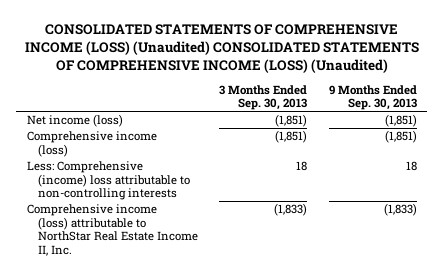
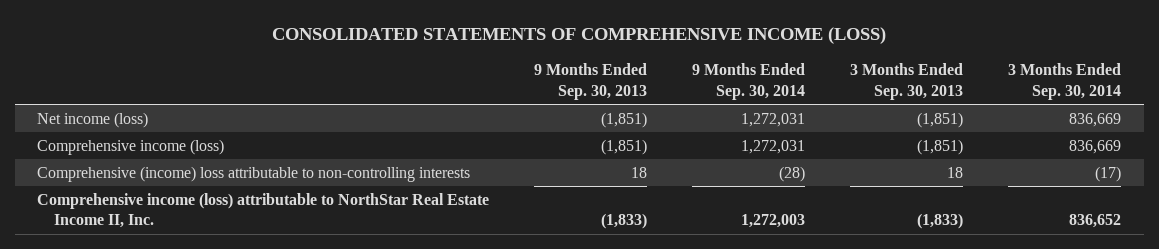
[24,24,419,73] CONSOLIDATED STATEMENTS OF COMPREHENSIVE INCOME (LOSS) (Unaudited) CONSOLIDATED STATEMENTS OF COMPREHENSIVE INCOME (LOSS) (Unaudited) -> [272,27,887,45] CONSOLIDATED STATEMENTS OF COMPREHENSIVE INCOME (LOSS)
none -> [692,63,806,100] 9 Months Ended Sep. 30, 2014
none -> [1008,63,1122,100] 3 Months Ended Sep. 30, 2014
[26,161,191,201] Less: Comprehensive (income) loss attributable to non-controlling interests -> [37,165,471,182] Comprehensive (income) loss attributable to non-controlling interests

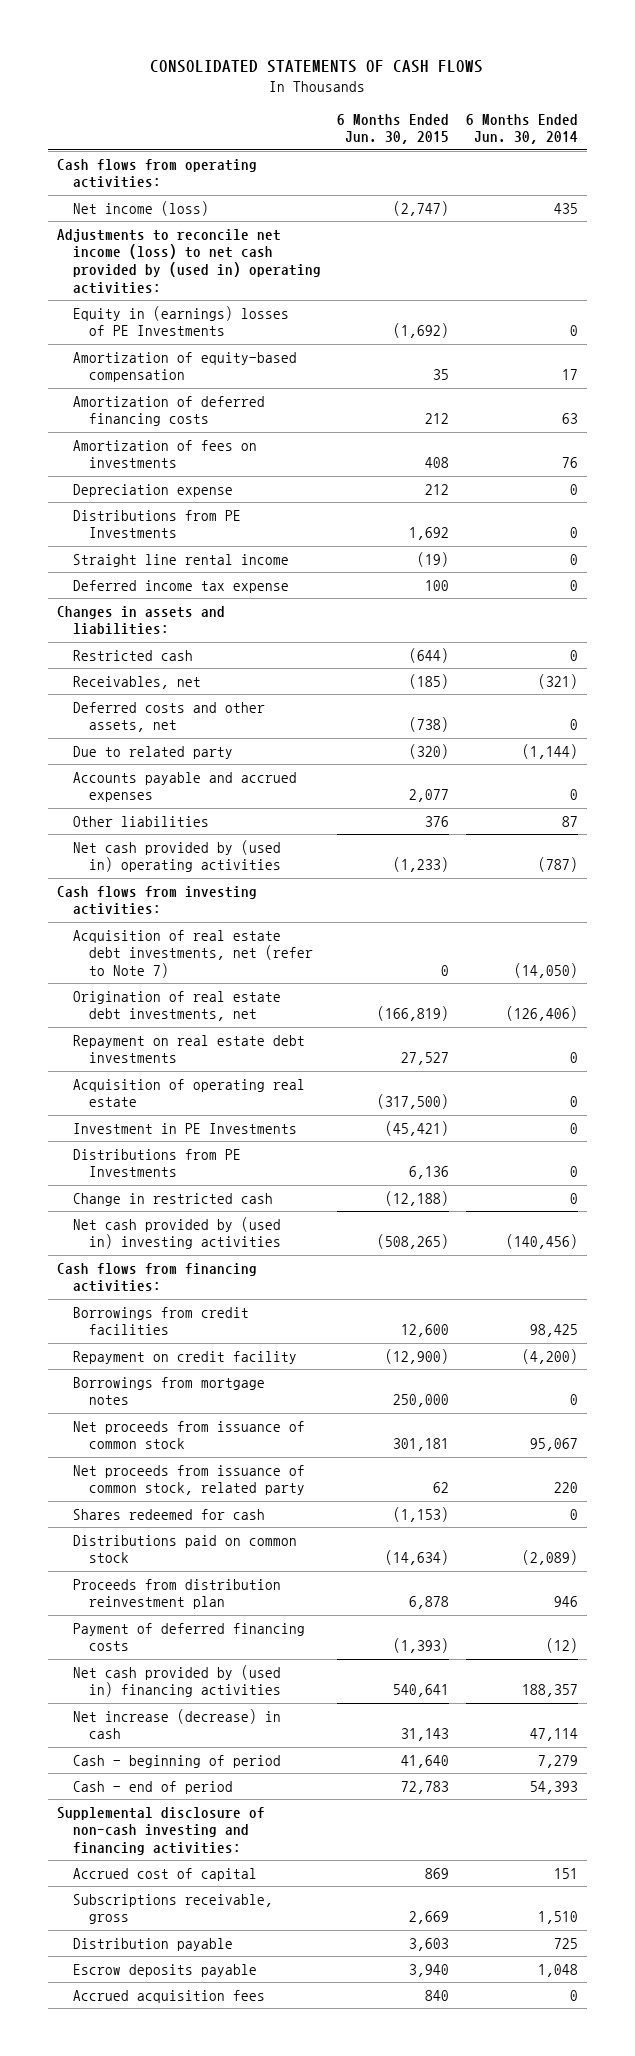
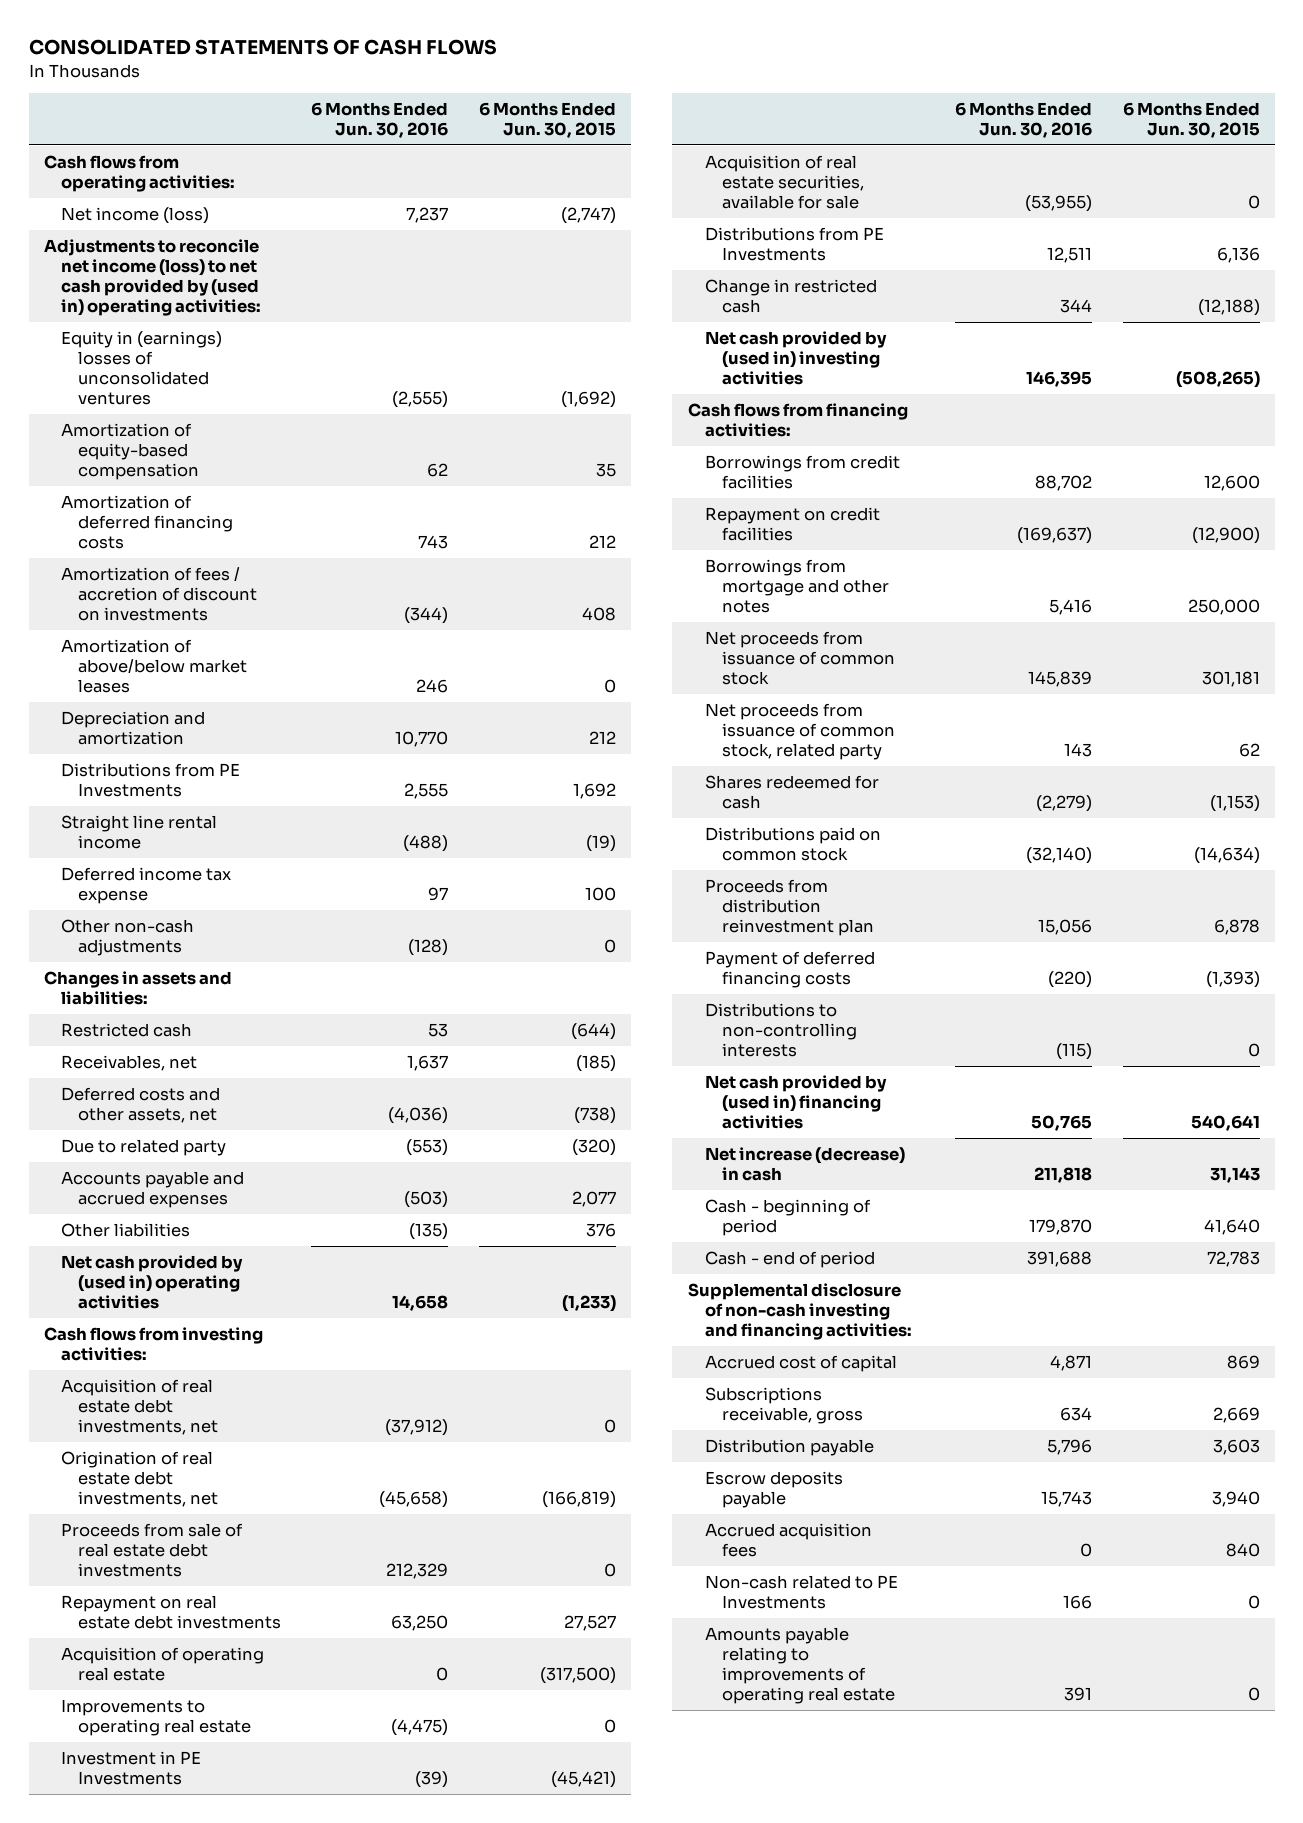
[466,113,579,145] 6 Months Ended Jun. 30, 2014 -> none
none -> [311,101,449,139] 6 Months Ended Jun. 30, 2016
[72,305,289,337] Equity in (earnings) losses of PE Investments -> [60,330,222,406] Equity in (earnings) losses of unconsolidated ventures
[72,439,257,469] Amortization of fees on investments -> [60,566,257,622] Amortization of fees / accretion of discount on investments
none -> [60,638,247,694] Amortization of above/below market leases
[72,483,233,497] Depreciation expense -> [60,710,205,746] Depreciation and amortization
none -> [60,918,194,957] Other non-cash adjustments
[72,929,313,979] Acquisition of real estate debt investments, net (refer to Note 7) -> [60,1378,218,1436] Acquisition of real estate debt investments, net
none -> [60,1522,243,1578] Proceeds from sale of real estate debt investments
none -> [60,1698,251,1737] Improvements to operating real estate
none -> [704,154,864,210] Acquisition of real estate securities, available for sale
[72,1350,297,1364] Repayment on credit facility -> [704,506,880,542] Repayment on credit facilities
[72,1376,265,1406] Borrowings from mortgage notes -> [704,558,889,614] Borrowings from mortgage and other notes
none -> [704,1002,857,1058] Distributions to non-controlling interests
none -> [704,1574,898,1610] Non-cash related to PE Investments
none -> [704,1626,895,1705] Amounts payable relating to improvements of operating real estate

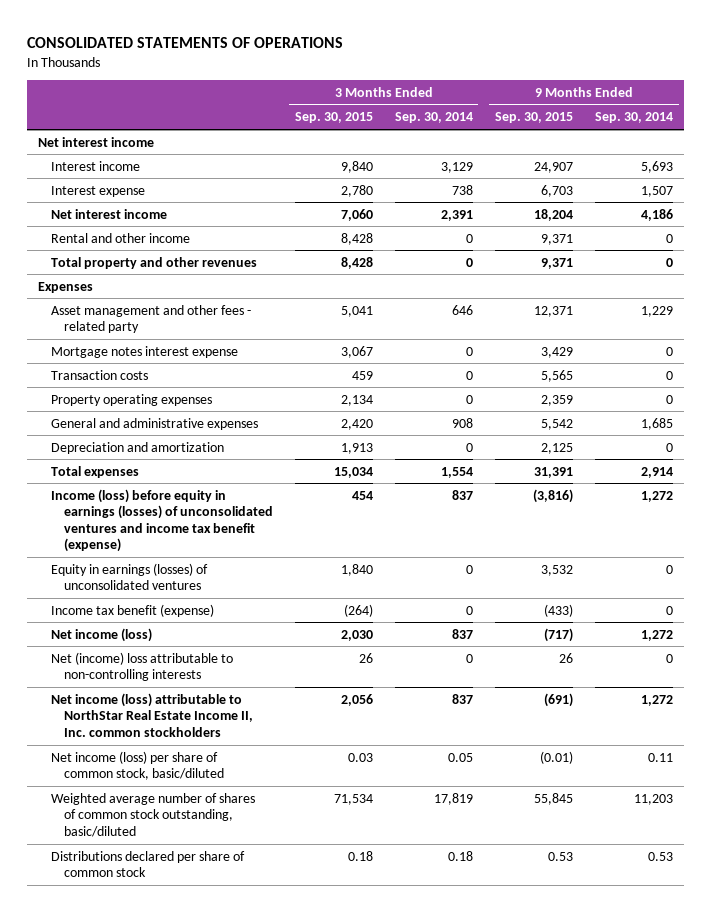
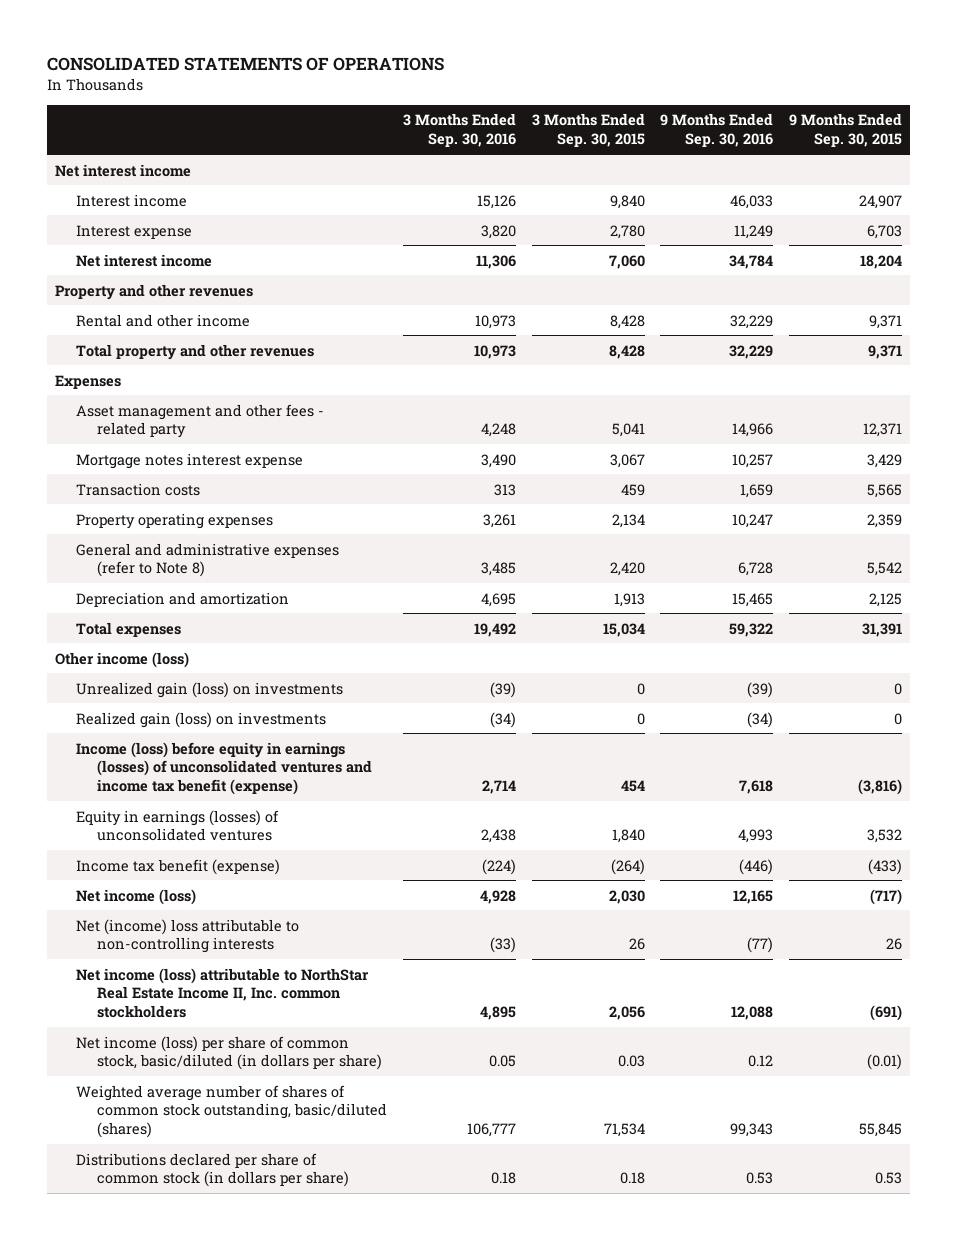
[394,112,473,124] Sep. 30, 2014 -> none
[595,112,674,124] Sep. 30, 2014 -> none
none -> [402,113,516,148] 3 Months Ended Sep. 30, 2016
none -> [660,113,774,148] 9 Months Ended Sep. 30, 2016
none -> [55,283,254,300] Property and other revenues
[50,417,258,430] General and administrative expenses -> [76,542,340,578] General and administrative expenses (refer to Note 8)
none -> [55,651,190,668] Other income (loss)
none -> [76,681,344,698] Unrealized gain (loss) on investments
none -> [76,711,327,728] Realized gain (loss) on investments
[50,750,224,781] Net income (loss) per share of common stock, basic/diluted -> [76,1035,383,1071] Net income (loss) per share of common stock, basic/diluted (in dollars per share)
[50,792,255,837] Weighted average number of shares of common stock outstanding, basic/diluted -> [76,1084,388,1139] Weighted average number of shares of common stock outstanding, basic/diluted (shares)
[50,850,245,878] Distributions declared per share of common stock -> [76,1152,350,1188] Distributions declared per share of common stock (in dollars per share)

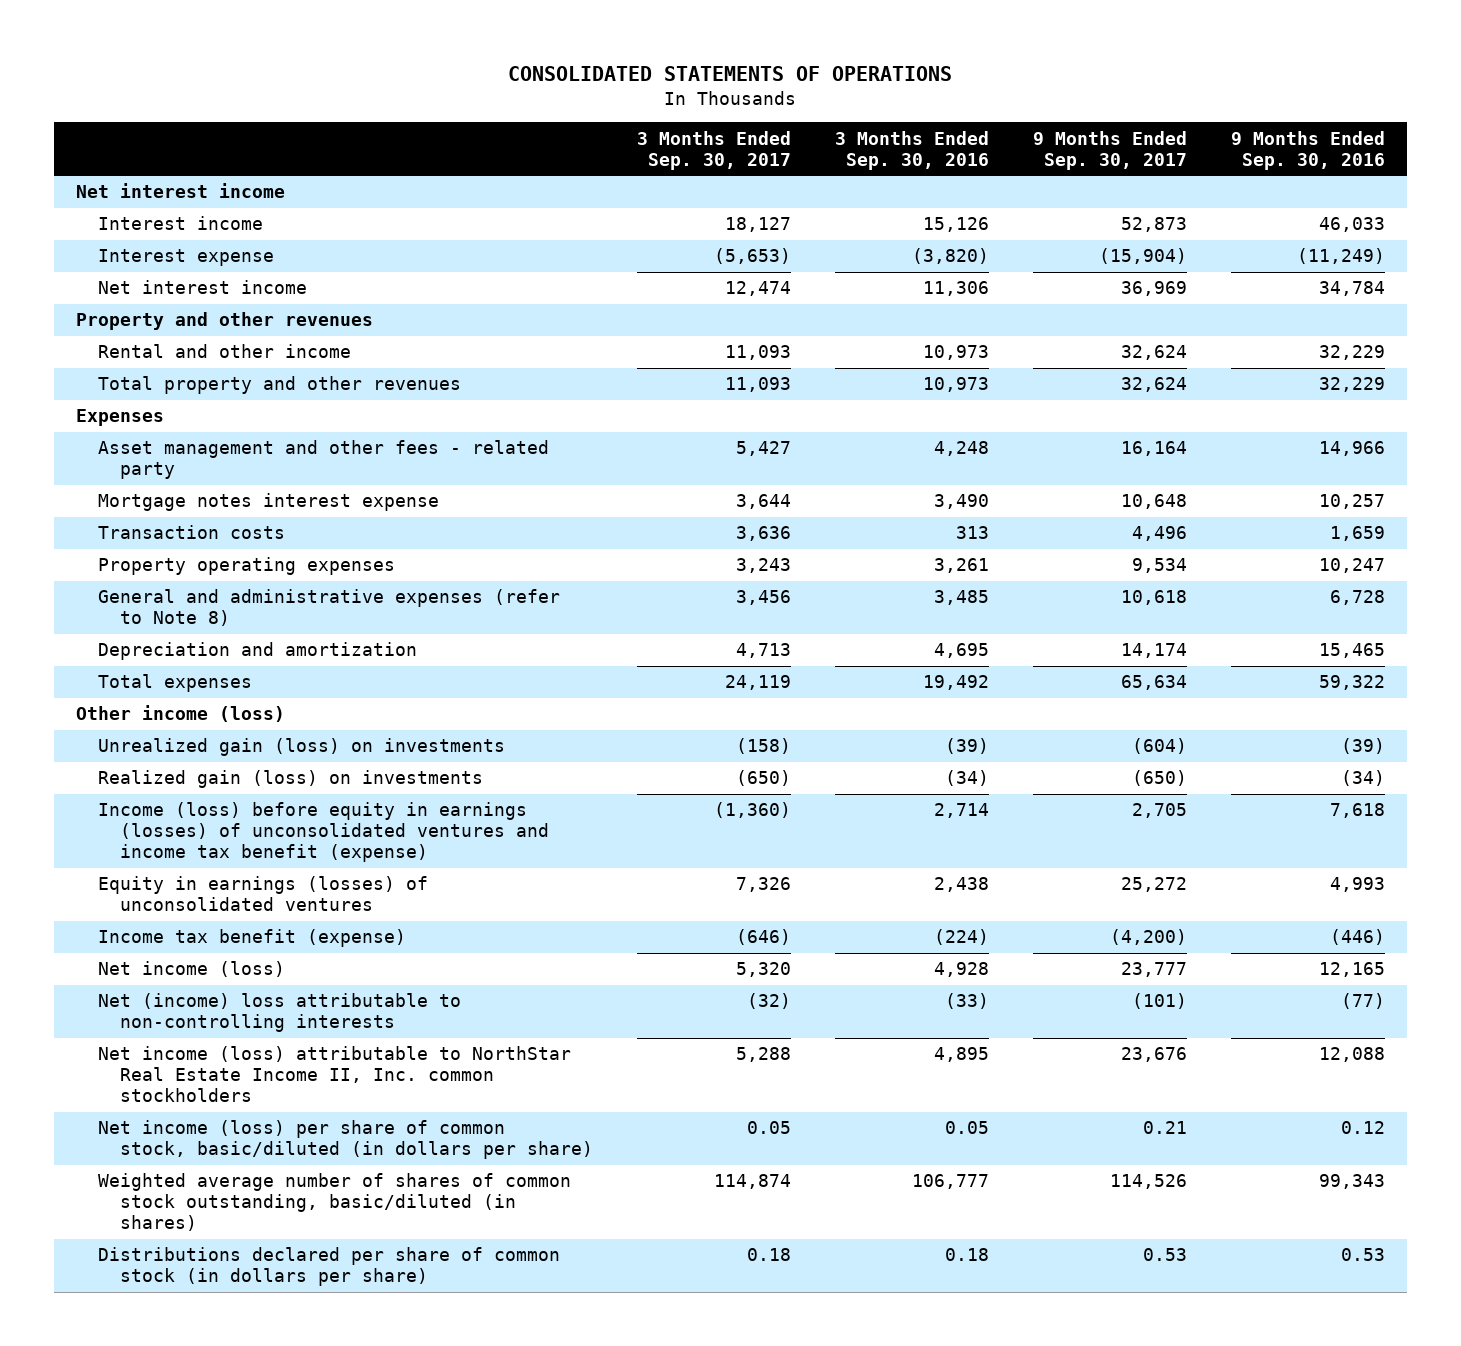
[531,113,645,148] 3 Months Ended Sep. 30, 2015 -> none
[788,113,902,148] 9 Months Ended Sep. 30, 2015 -> none
none -> [637,130,792,170] 3 Months Ended Sep. 30, 2017
none -> [1033,130,1188,170] 9 Months Ended Sep. 30, 2017
[480,224,516,239] 3,820 -> [912,248,990,265] (3,820)
[734,224,774,239] 11,249 -> [1296,248,1385,265] (11,249)
[76,1084,388,1139] Weighted average number of shares of common stock outstanding, basic/diluted (shares) -> [98,1173,572,1232] Weighted average number of shares of common stock outstanding, basic/diluted (in shares)

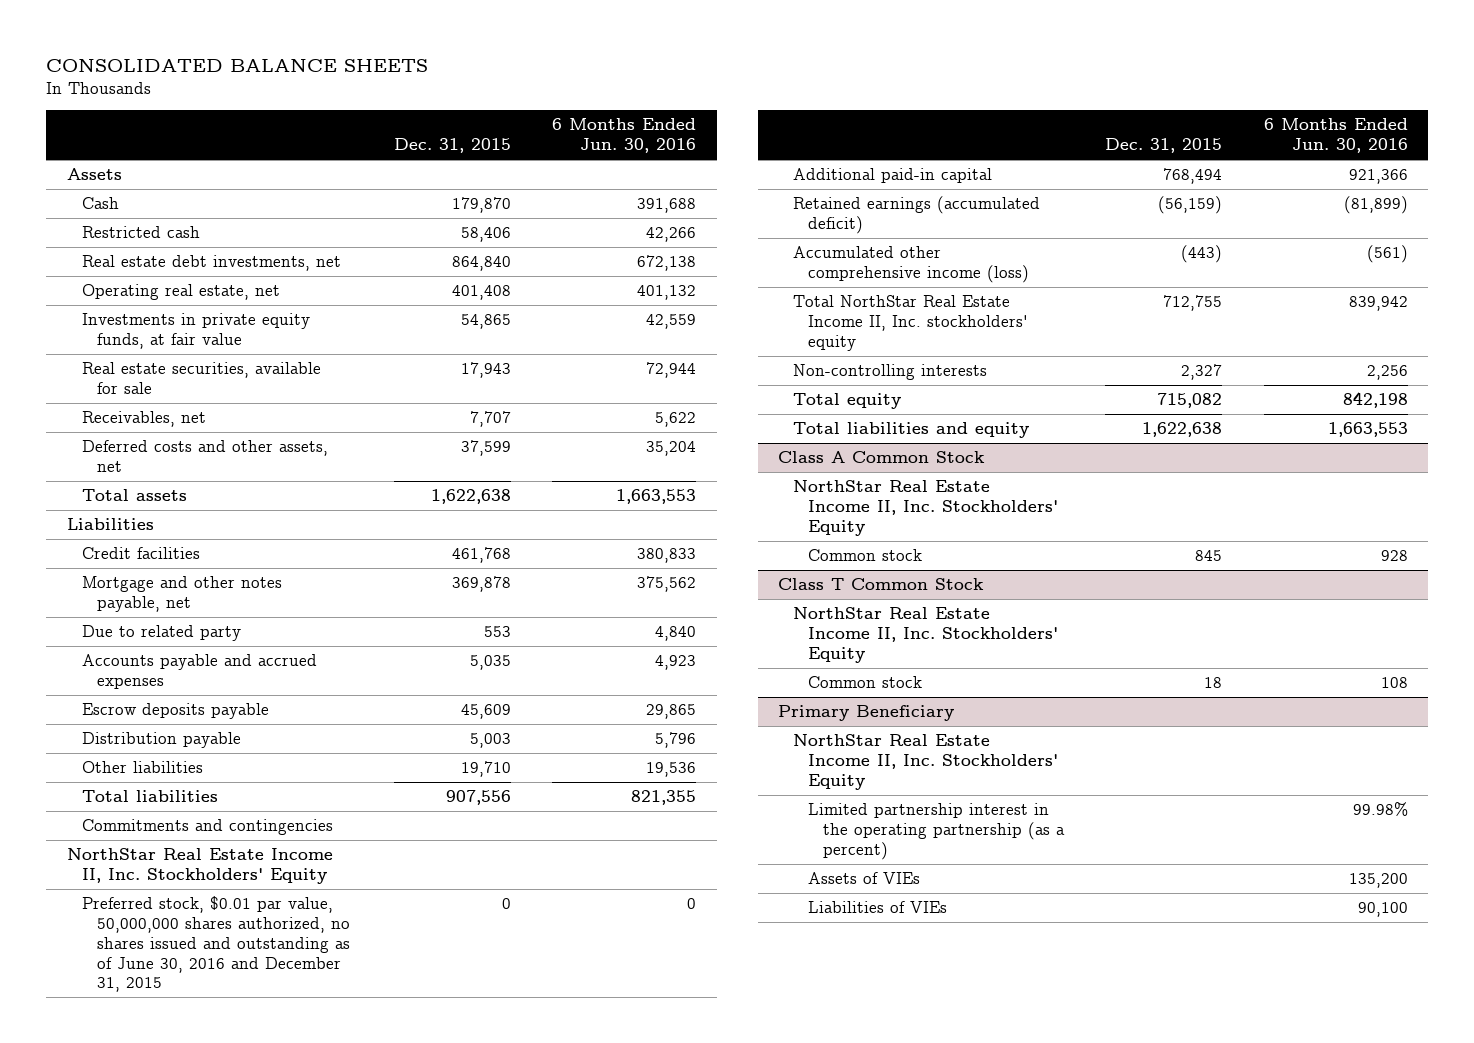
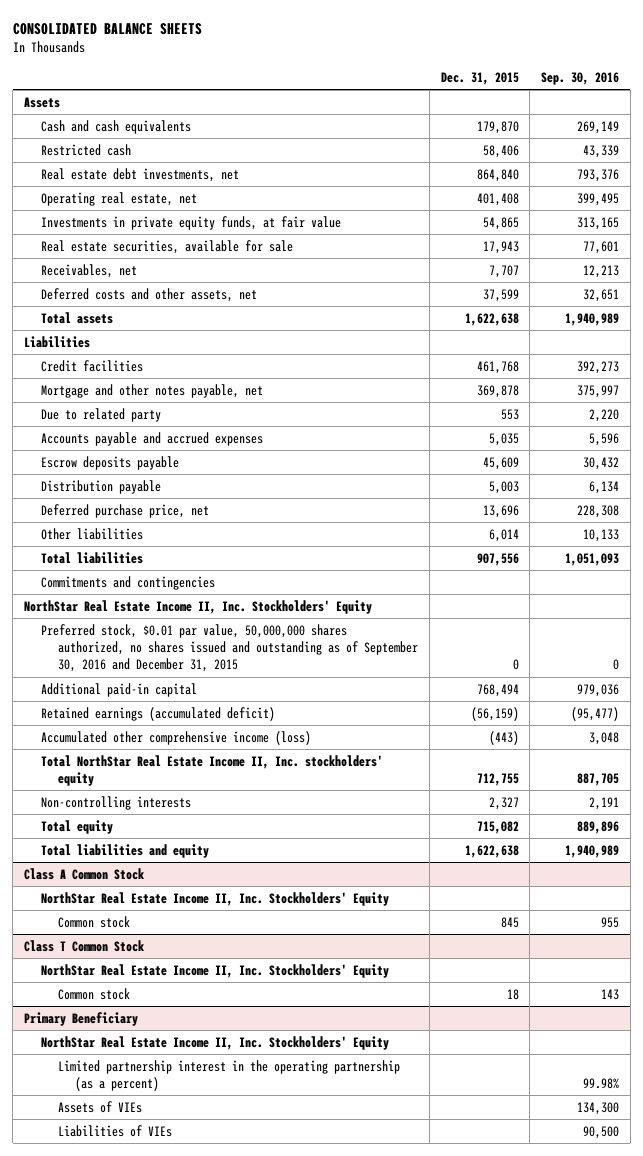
[552,118,697,154] 6 Months Ended Jun. 30, 2016 -> none
none -> [541,72,620,86] Sep. 30, 2016
[81,197,119,210] Cash -> [41,119,192,134] Cash and cash equivalents
none -> [41,503,210,518] Deferred purchase price, net
[460,761,511,778] 19,710 -> [488,528,519,542] 6,014
[81,896,350,993] Preferred stock, $0.01 par value, 50,000,000 shares authorized, no shares issued and outstanding as of June 30, 2016 and December 31, 2015 -> [41,623,419,673] Preferred stock, $0.01 par value, 50,000,000 shares authorized, no shares issued and outstanding as of September 30, 2016 and December 31, 2015

